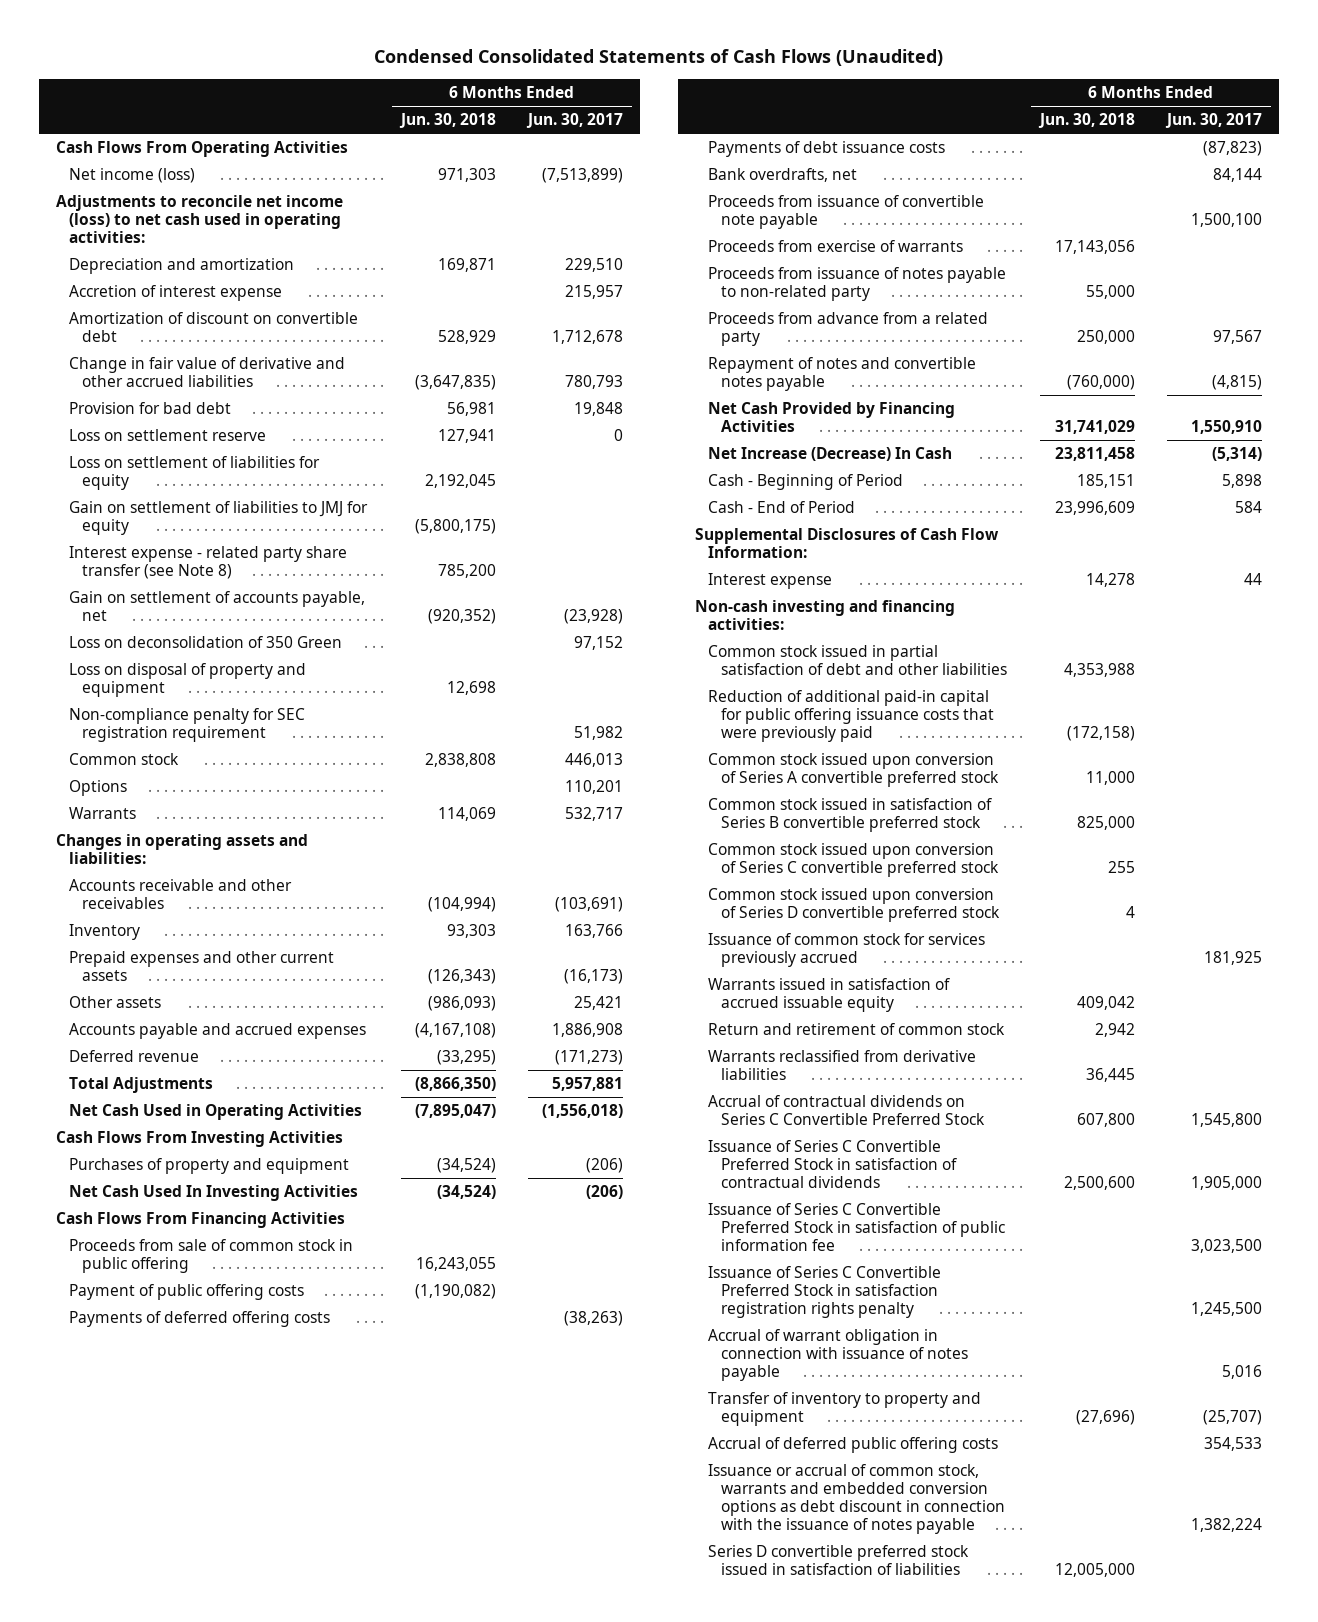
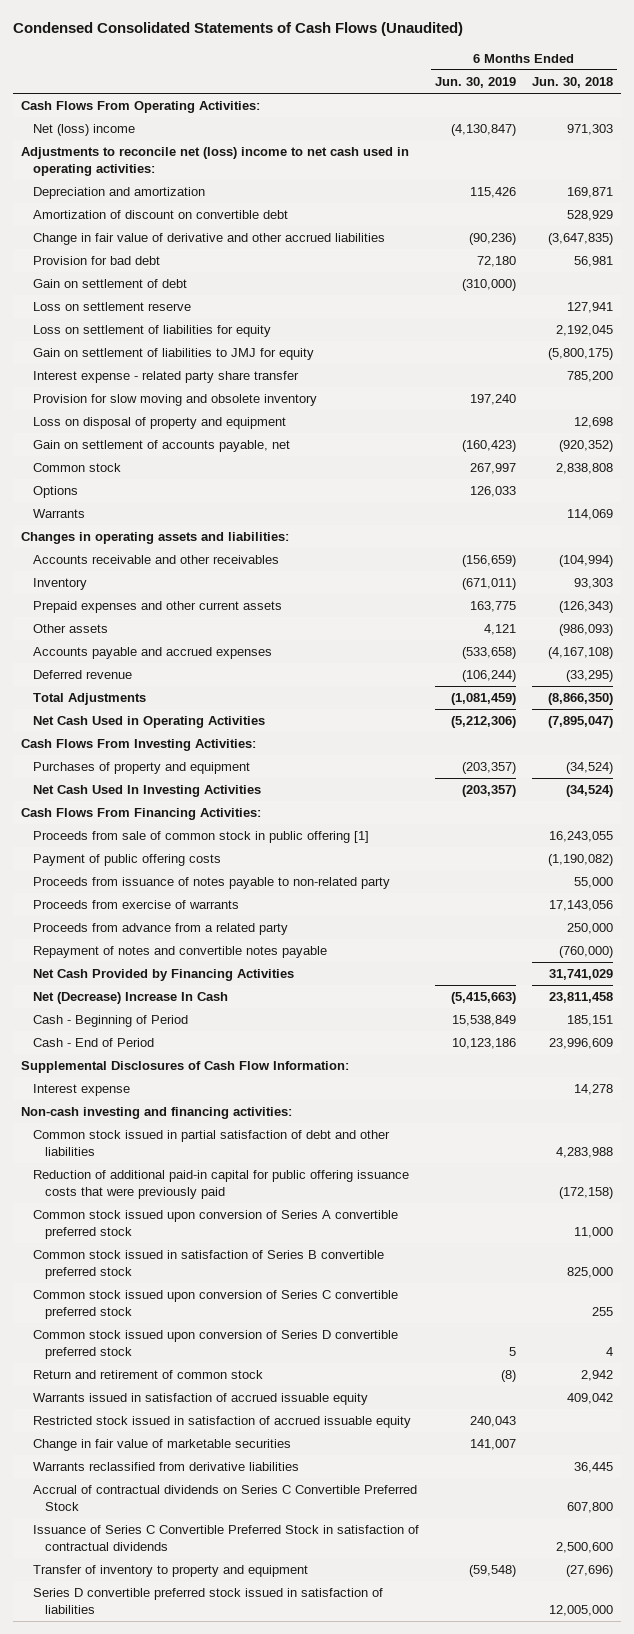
[526,113,624,129] Jun. 30, 2017 -> none
none -> [435,77,517,89] Jun. 30, 2019
[55,141,348,158] Cash Flows From Operating Activities -> [21,101,261,114] Cash Flows From Operating Activities:
[68,168,195,184] Net income (loss) -> [33,124,136,137] Net (loss) income
[55,195,343,243] Adjustments to reconcile net income (loss) to net cash used in operating activities: -> [21,147,410,176] Adjustments to reconcile net (loss) income to net cash used in operating activities:
[68,285,282,302] Accretion of interest expense -> none
none -> [33,279,188,289] Gain on settlement of debt
[68,636,342,649] Loss on deconsolidation of 350 Green -> none
[68,546,347,580] Interest expense - related party share transfer (see Note 8) -> [33,371,300,384] Interest expense - related party share transfer
none -> [33,394,318,407] Provision for slow moving and obsolete inventory
[68,708,305,743] Non-compliance penalty for SEC registration requirement -> none
[68,591,365,622] Gain on settlement of accounts payable, net -> [33,440,291,453] Gain on settlement of accounts payable, net
[55,1131,343,1148] Cash Flows From Investing Activities -> [21,739,257,752] Cash Flows From Investing Activities:
[55,1212,345,1229] Cash Flows From Financing Activities -> [21,808,262,821] Cash Flows From Financing Activities:
[68,1239,353,1274] Proceeds from sale of common stock in public offering -> [33,831,370,844] Proceeds from sale of common stock in public offering [1]
[68,1311,330,1328] Payments of deferred offering costs -> none
[707,141,945,158] Payments of debt issuance costs -> none
[707,168,857,183] Bank overdrafts, net -> none
[707,195,984,230] Proceeds from issuance of convertible note payable -> none
[707,240,963,253] Proceeds from exercise of warrants -> [33,900,240,910] Proceeds from exercise of warrants
[707,447,952,462] Net Increase (Decrease) In Cash -> [33,992,229,1005] Net (Decrease) Increase In Cash
[1063,663,1135,678] 4,353,988 -> [556,1146,614,1158] 4,283,988
[707,933,985,968] Issuance of common stock for services previously accrued -> none
[707,978,950,1013] Warrants issued in satisfaction of accrued issuable equity -> [33,1393,369,1406] Warrants issued in satisfaction of accrued issuable equity
none -> [33,1416,412,1429] Restricted stock issued in satisfaction of accrued issuable equity
none -> [33,1439,292,1452] Change in fair value of marketable securities
[707,1203,1005,1251] Issuance of Series C Convertible Preferred Stock in satisfaction of public information fee -> none
[707,1266,941,1318] Issuance of Series C Convertible Preferred Stock in satisfaction registration rights penalty -> none
[707,1329,968,1381] Accrual of warrant obligation in connection with issuance of notes payable -> none
[707,1437,998,1454] Accrual of deferred public offering costs -> none
[707,1464,1005,1534] Issuance or accrual of common stock, warrants and embedded conversion options as debt discount in connection with the issuance of notes payable -> none

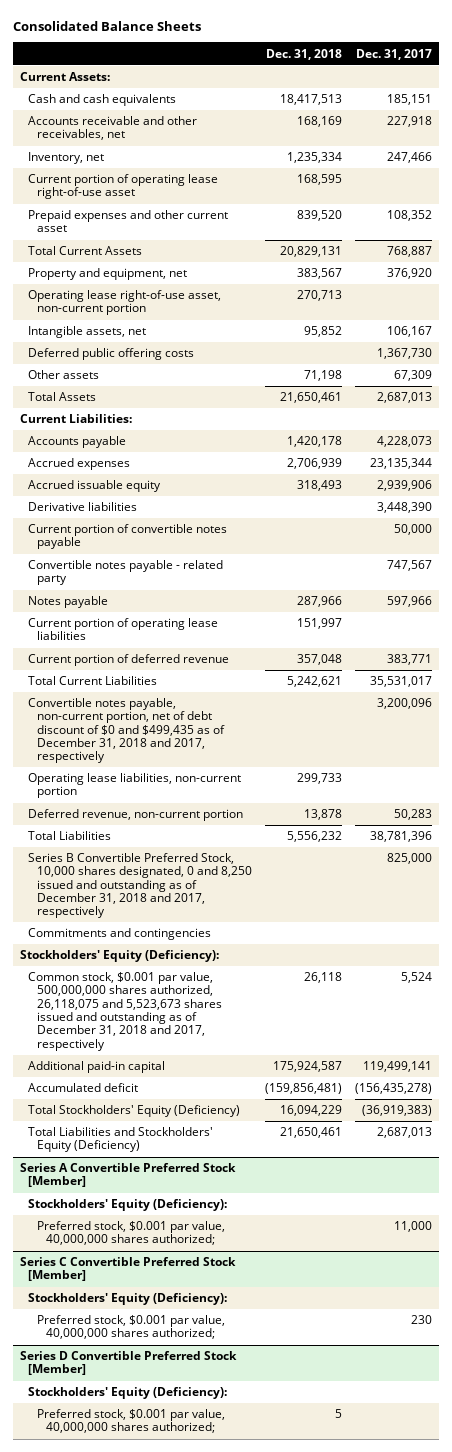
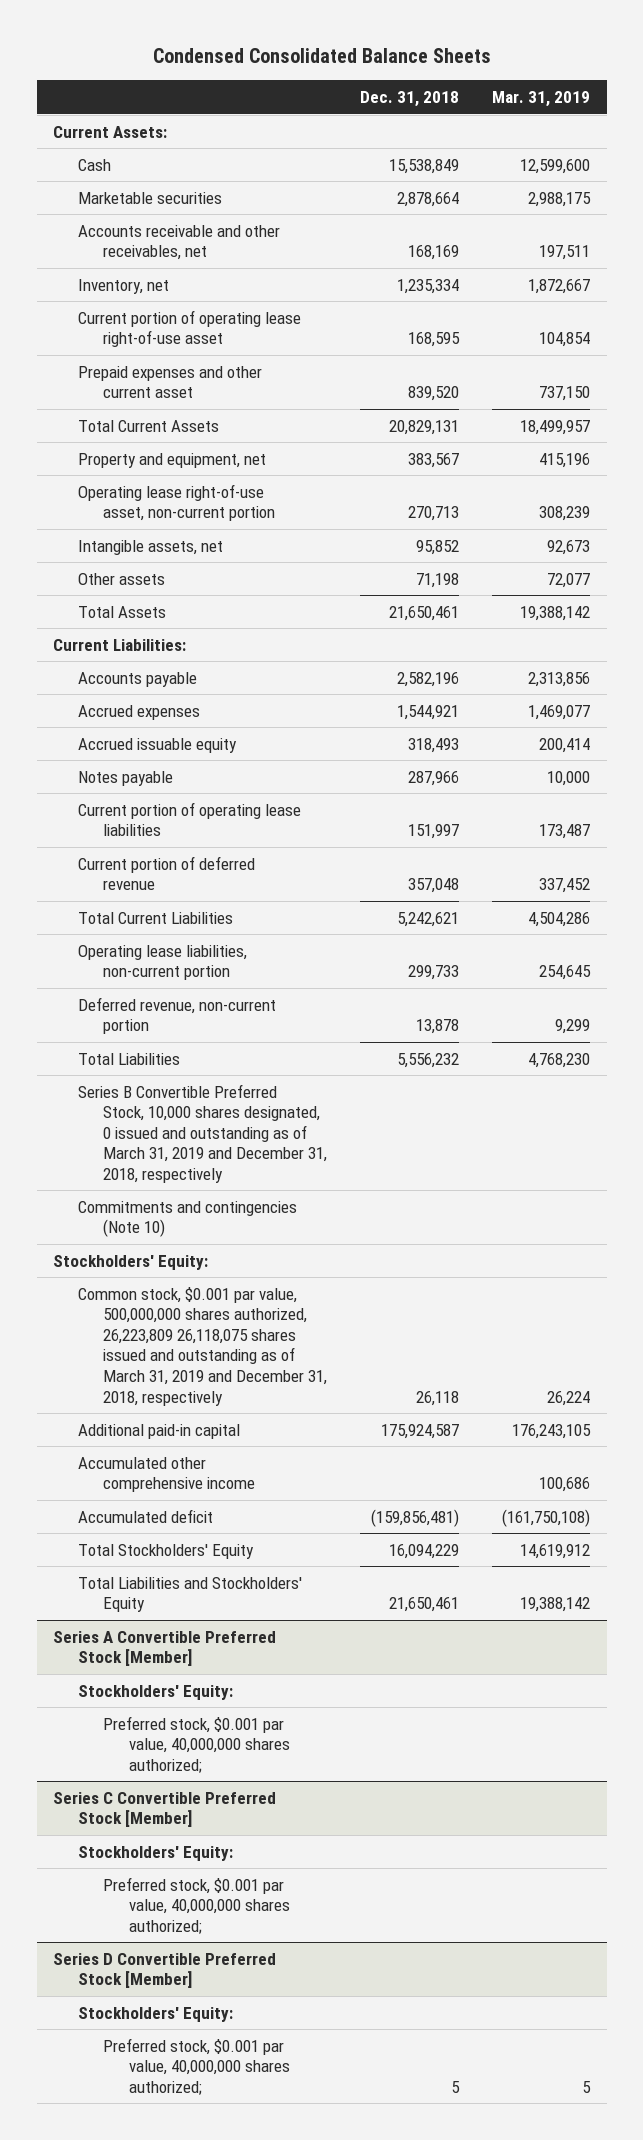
[13,20,202,31] Consolidated Balance Sheets -> [152,48,491,64] Condensed Consolidated Balance Sheets
[356,48,433,60] Dec. 31, 2017 -> none
none -> [492,91,591,108] Mar. 31, 2019
[28,94,177,107] Cash and cash equivalents -> [78,158,112,171] Cash
[280,94,343,106] 18,417,513 -> [389,158,460,174] 15,538,849
none -> [78,191,223,204] Marketable securities
[28,348,195,361] Deferred public offering costs -> none
[287,436,343,448] 1,420,178 -> [397,671,460,687] 2,582,196
[287,458,343,470] 2,706,939 -> [397,704,460,720] 1,544,921
[28,502,138,512] Derivative liabilities -> none
[28,524,228,550] Current portion of convertible notes payable -> none
[28,560,224,586] Convertible notes payable - related party -> none
[28,698,225,764] Convertible notes payable, non-current portion, net of debt discount of $0 and $499,435 as of December 31, 2018 and 2017, respectively -> none
[28,853,252,919] Series B Convertible Preferred Stock, 10,000 shares designated, 0 and 8,250 issued and outstanding as of December 31, 2018 and 2017, respectively -> [78,1083,328,1184] Series B Convertible Preferred Stock, 10,000 shares designated, 0 issued and outstanding as of March 31, 2019 and December 31, 2018, respectively
[28,928,212,941] Commitments and contingencies -> [78,1200,298,1238] Commitments and contingencies (Note 10)
[19,950,219,963] Stockholders' Equity (Deficiency): -> [52,1254,208,1270] Stockholders' Equity:
[28,972,222,1051] Common stock, $0.001 par value, 500,000,000 shares authorized, 26,118,075 and 5,523,673 shares issued and outstanding as of December 31, 2018 and 2017, respectively -> [78,1286,328,1406] Common stock, $0.001 par value, 500,000,000 shares authorized, 26,223,809 26,118,075 shares issued and outstanding as of March 31, 2019 and December 31, 2018, respectively
none -> [78,1456,256,1493] Accumulated other comprehensive income
[28,1105,241,1118] Total Stockholders' Equity (Deficiency) -> [78,1543,255,1559] Total Stockholders' Equity
[28,1127,214,1153] Total Liabilities and Stockholders' Equity (Deficiency) -> [78,1576,303,1613] Total Liabilities and Stockholders' Equity
[28,1199,228,1212] Stockholders' Equity (Deficiency): -> [78,1684,234,1700] Stockholders' Equity:
[28,1293,228,1306] Stockholders' Equity (Deficiency): -> [78,1845,234,1861] Stockholders' Equity:
[28,1387,228,1400] Stockholders' Equity (Deficiency): -> [78,2006,234,2022] Stockholders' Equity:

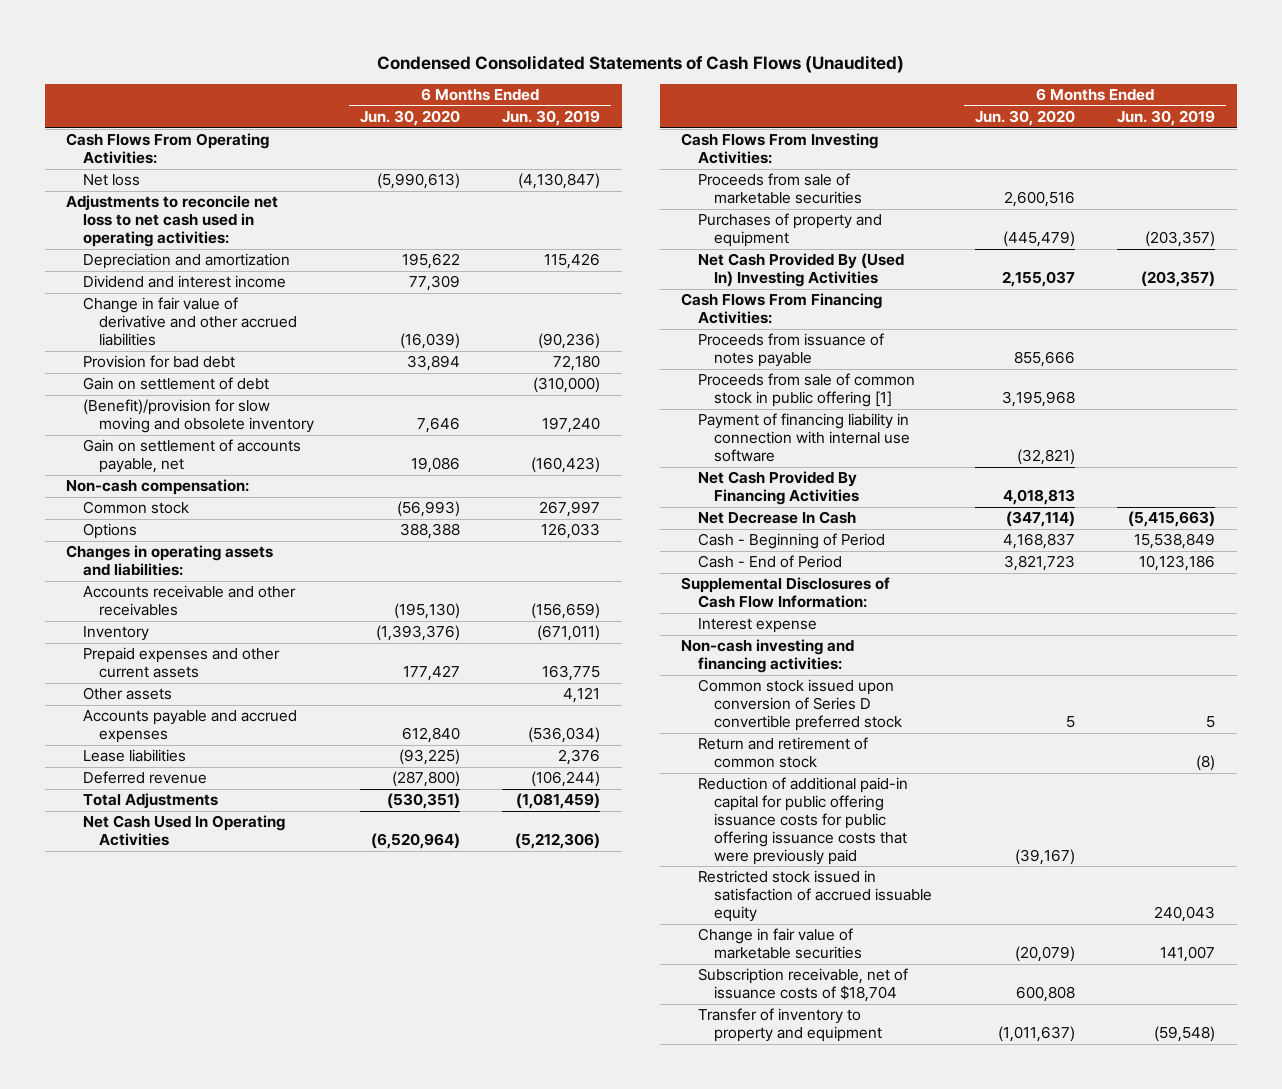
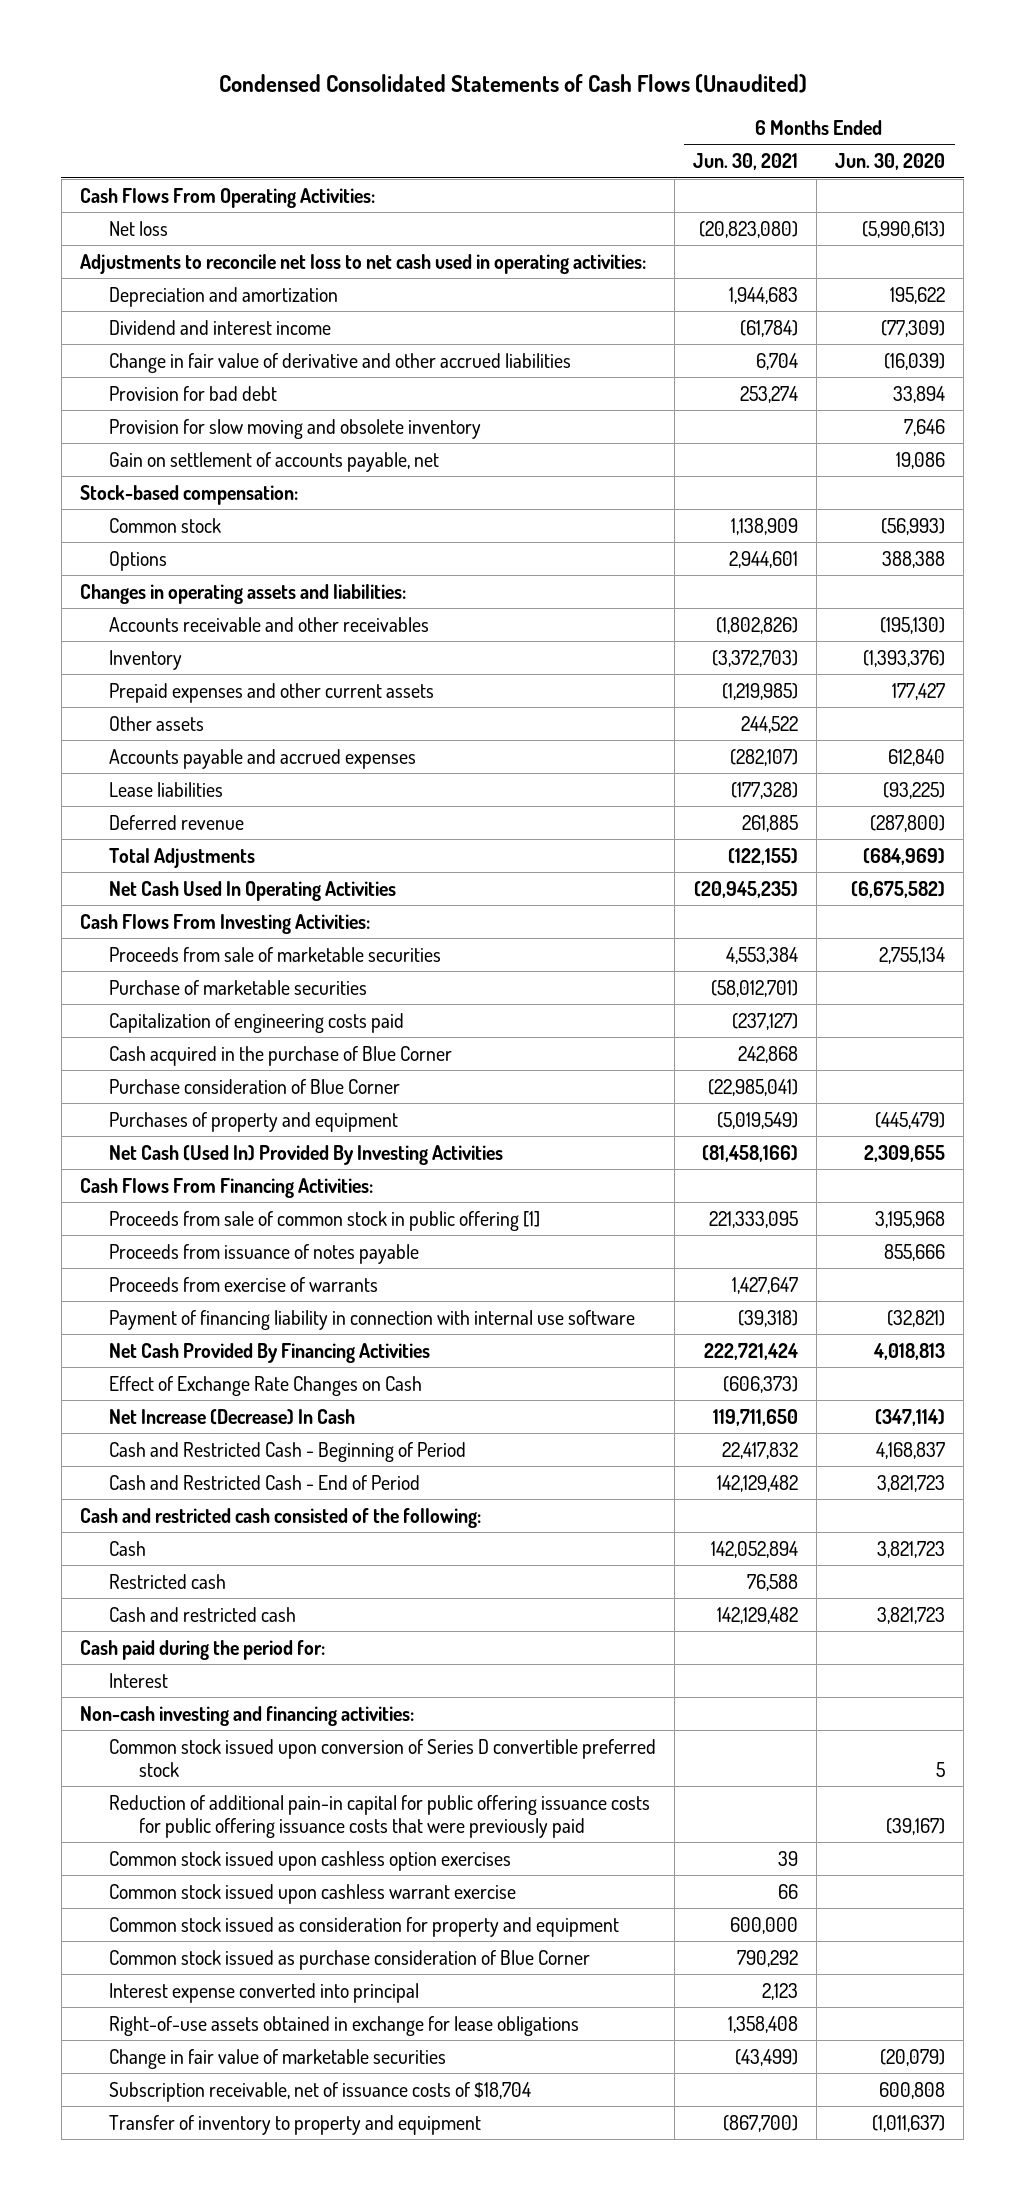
[502,110,601,127] Jun. 30, 2019 -> none
none -> [693,153,799,171] Jun. 30, 2021
[408,275,460,292] 77,309 -> [881,319,946,337] (77,309)
[82,377,269,391] Gain on settlement of debt -> none
[82,399,315,434] (Benefit)/provision for slow moving and obsolete inventory -> [109,418,482,439] Provision for slow moving and obsolete inventory
[66,479,250,496] Non-cash compensation: -> none
none -> [79,484,298,505] Stock-based compensation:
[386,793,460,810] (530,351) -> [863,847,946,865] (684,969)
[370,833,460,850] (6,520,964) -> [851,880,946,898] (6,675,582)
[1003,191,1075,208] 2,600,516 -> [879,946,946,964] 2,755,134
none -> [109,979,368,995] Purchase of marketable securities
none -> [109,1012,405,1033] Capitalization of engineering costs paid
none -> [109,1045,453,1066] Cash acquired in the purchase of Blue Corner
none -> [109,1078,401,1094] Purchase consideration of Blue Corner
[697,253,904,288] Net Cash Provided By (Used In) Investing Activities -> [109,1144,504,1165] Net Cash (Used In) Provided By Investing Activities
[1001,271,1075,288] 2,155,037 -> [864,1144,946,1162] 2,309,655
[697,333,884,368] Proceeds from issuance of notes payable -> [109,1243,420,1264] Proceeds from issuance of notes payable
none -> [109,1276,379,1292] Proceeds from exercise of warrants
[681,577,891,609] Supplemental Disclosures of Cash Flow Information: -> none
none -> [109,1375,423,1396] Effect of Exchange Rate Changes on Cash
[697,511,856,525] Net Decrease In Cash -> [109,1408,356,1425] Net Increase (Decrease) In Cash
[697,533,885,550] Cash - Beginning of Period -> [109,1441,467,1462] Cash and Restricted Cash - Beginning of Period
[697,555,842,569] Cash - End of Period -> [109,1474,421,1490] Cash and Restricted Cash - End of Period
none -> [79,1507,481,1528] Cash and restricted cash consisted of the following:
none -> [109,1540,147,1556] Cash
none -> [109,1573,227,1589] Restricted cash
none -> [109,1606,297,1622] Cash and restricted cash
none -> [79,1639,325,1660] Cash paid during the period for:
[697,618,817,634] Interest expense -> [109,1672,169,1688] Interest
[697,737,868,769] Return and retirement of common stock -> none
[697,870,933,923] Restricted stock issued in satisfaction of accrued issuable equity -> none
[697,777,908,865] Reduction of additional paid-in capital for public offering issuance costs for public offering issuance costs that were previously paid -> [109,1794,651,1838] Reduction of additional pain-in capital for public offering issuance costs for public offering issuance costs that were previously paid
none -> [109,1850,512,1871] Common stock issued upon cashless option exercises
none -> [109,1883,517,1904] Common stock issued upon cashless warrant exercise
none -> [109,1916,620,1937] Common stock issued as consideration for property and equipment
none -> [109,1949,591,1970] Common stock issued as purchase consideration of Blue Corner
none -> [109,1982,420,2003] Interest expense converted into principal
none -> [109,2015,580,2036] Right-of-use assets obtained in exchange for lease obligations

